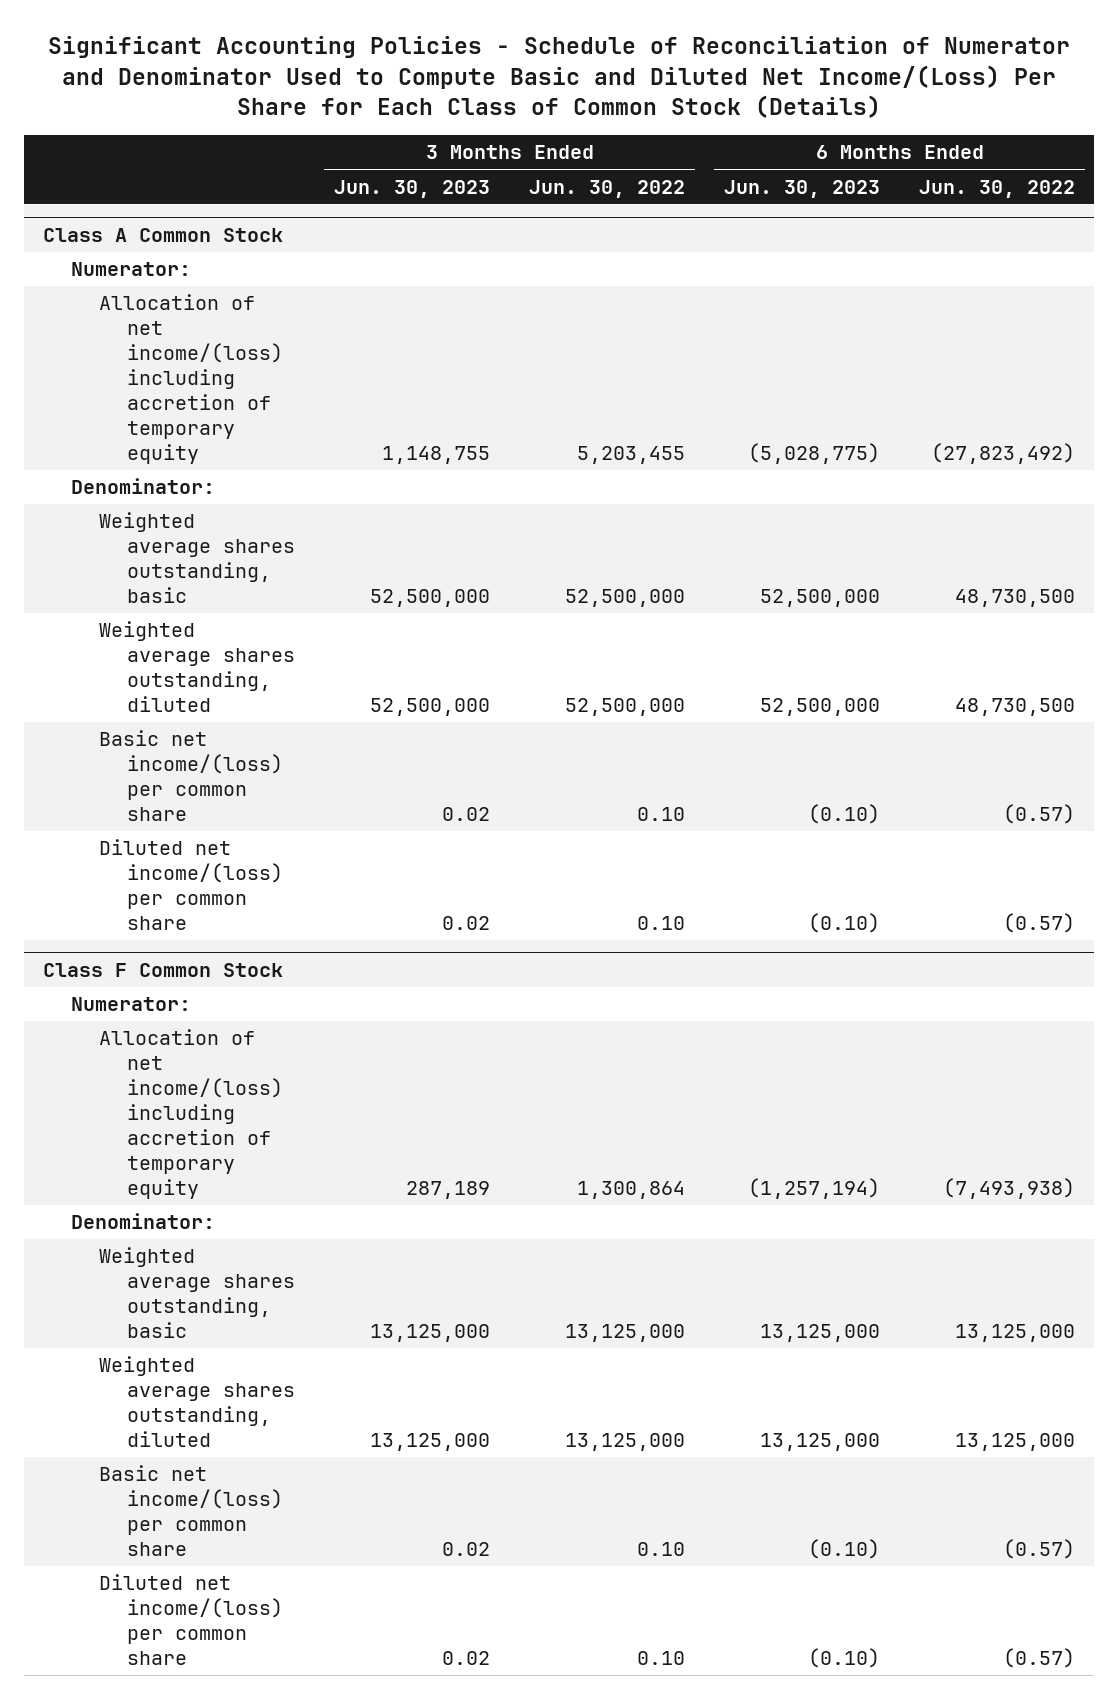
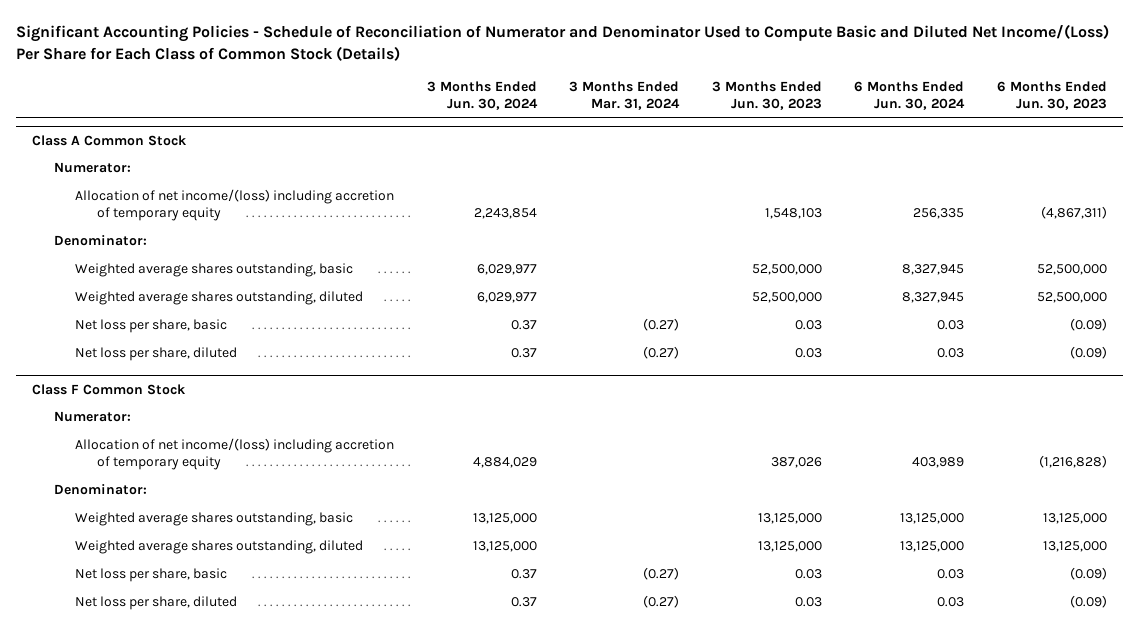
[529,179,686,198] Jun. 30, 2022 -> none
[918,179,1075,198] Jun. 30, 2022 -> none
none -> [426,80,538,110] 3 Months Ended Jun. 30, 2024
none -> [569,80,681,110] 3 Months Ended Mar. 31, 2024
none -> [854,80,966,110] 6 Months Ended Jun. 30, 2024
[382,446,491,465] 1,148,755 -> [764,208,822,220] 1,548,103
[748,443,881,465] (5,028,775) -> [1040,206,1107,220] (4,867,311)
[99,730,284,822] Basic net income/(loss) per common share -> [75,319,228,334] Net loss per share, basic
[442,807,491,822] 0.02 -> [794,320,822,331] 0.03
[808,804,881,825] (0.10) -> [1069,318,1107,332] (0.09)
[99,839,284,931] Diluted net income/(loss) per common share -> [75,347,238,362] Net loss per share, diluted
[442,916,491,931] 0.02 -> [794,348,822,359] 0.03
[808,913,881,934] (0.10) -> [1069,346,1107,360] (0.09)
[406,1181,491,1200] 287,189 -> [770,457,822,469] 387,026
[748,1178,881,1200] (1,257,194) -> [1038,455,1107,469] (1,216,828)
[99,1465,284,1557] Basic net income/(loss) per common share -> [75,568,228,583] Net loss per share, basic
[442,1542,491,1557] 0.02 -> [794,569,822,580] 0.03
[808,1539,881,1560] (0.10) -> [1069,567,1107,581] (0.09)
[99,1574,284,1666] Diluted net income/(loss) per common share -> [75,596,238,611] Net loss per share, diluted
[442,1651,491,1666] 0.02 -> [794,597,822,608] 0.03
[808,1648,881,1669] (0.10) -> [1069,595,1107,609] (0.09)

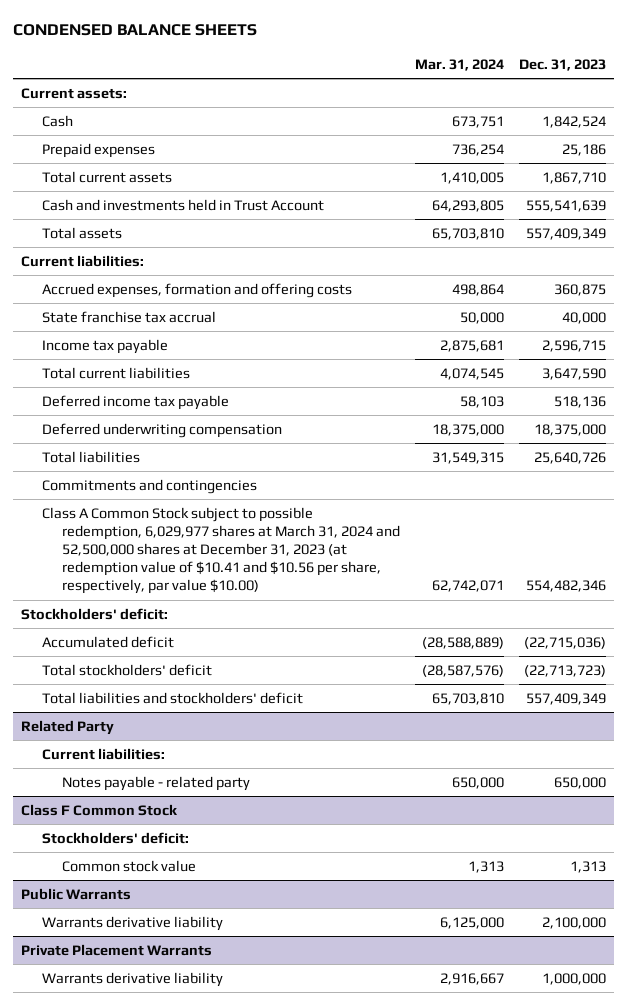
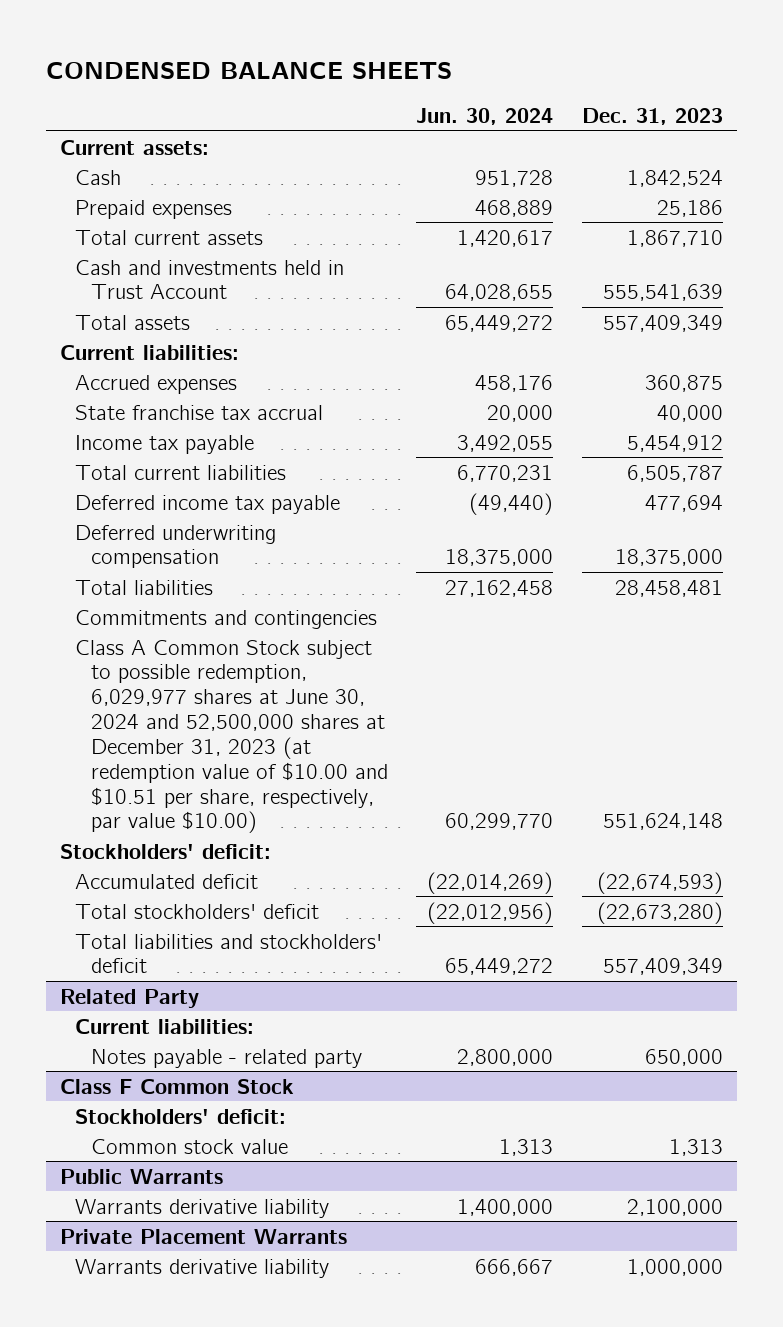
[415,58,505,71] Mar. 31, 2024 -> none
none -> [416,107,554,125] Jun. 30, 2024
[41,282,352,298] Accrued expenses, formation and offering costs -> [75,374,238,394] Accrued expenses
[542,339,607,352] 2,596,715 -> [626,434,723,452] 5,454,912
[542,367,607,380] 3,647,590 -> [626,464,723,482] 6,505,787
[554,395,607,408] 518,136 -> [644,494,723,512] 477,694
[534,451,607,464] 25,640,726 -> [614,579,723,597] 28,458,481
[41,506,401,595] Class A Common Stock subject to possible redemption, 6,029,977 shares at March 31, 2024 and 52,500,000 shares at December 31, 2023 (at redemption value of $10.41 and $10.56 per share, respectively, par value $10.00) -> [75,639,388,834] Class A Common Stock subject to possible redemption, 6,029,977 shares at June 30, 2024 and 52,500,000 shares at December 31, 2023 (at redemption value of $10.00 and $10.51 per share, respectively, par value $10.00)
[526,580,607,593] 554,482,346 -> [602,813,723,831] 551,624,148
[524,636,607,649] (22,715,036) -> [596,871,723,894] (22,674,593)
[524,664,607,677] (22,713,723) -> [596,901,723,924] (22,673,280)

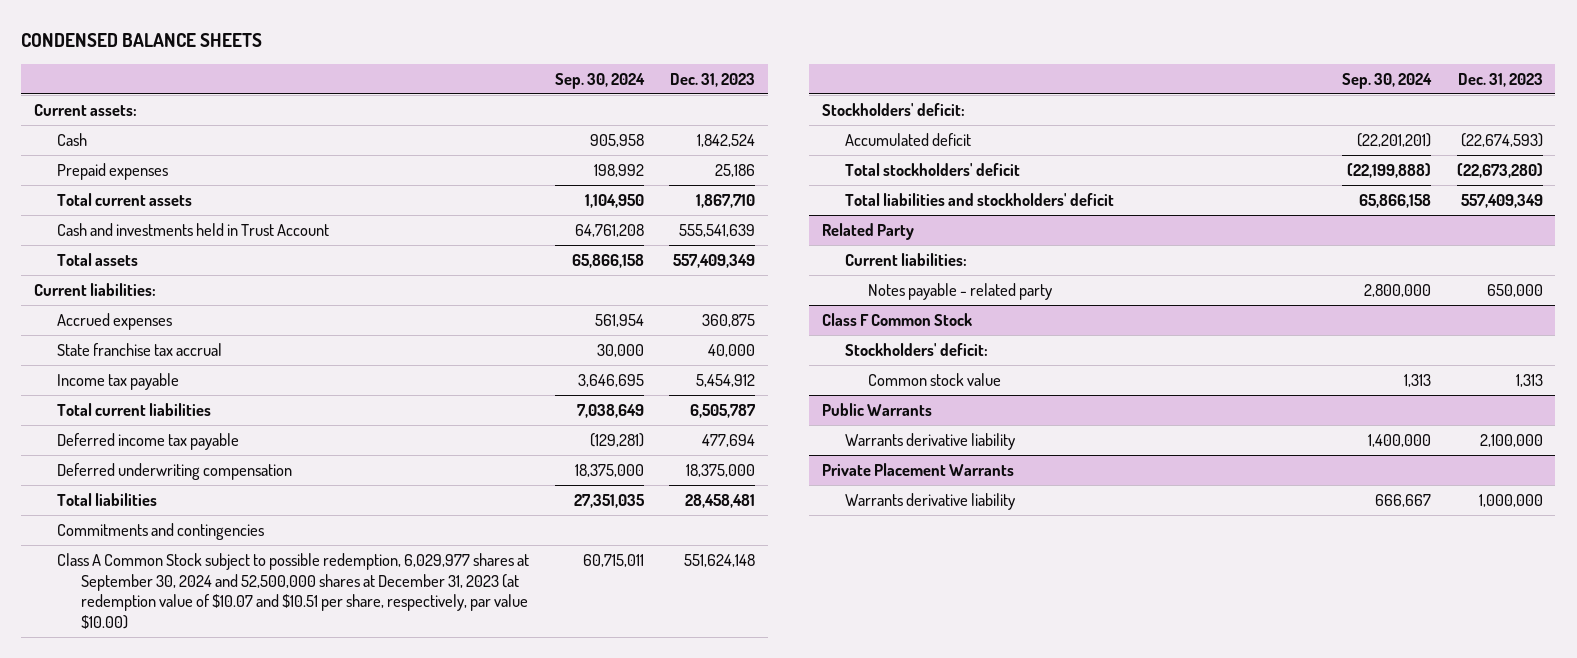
[416,107,554,125] Jun. 30, 2024 -> none
none -> [554,73,645,90] Sep. 30, 2024
[75,639,388,834] Class A Common Stock subject to possible redemption, 6,029,977 shares at June 30, 2024 and 52,500,000 shares at December 31, 2023 (at redemption value of $10.00 and $10.51 per share, respectively, par value $10.00) -> [57,553,530,629] Class A Common Stock subject to possible redemption, 6,029,977 shares at September 30, 2024 and 52,500,000 shares at December 31, 2023 (at redemption value of $10.07 and $10.51 per share, respectively, par value $10.00)

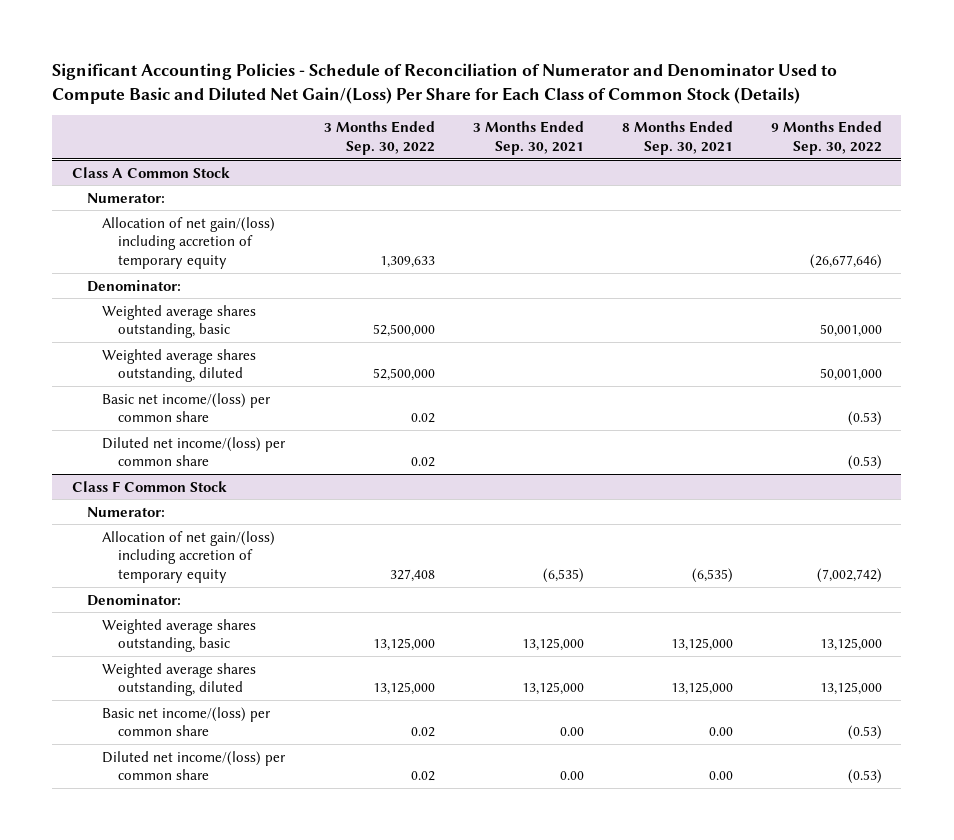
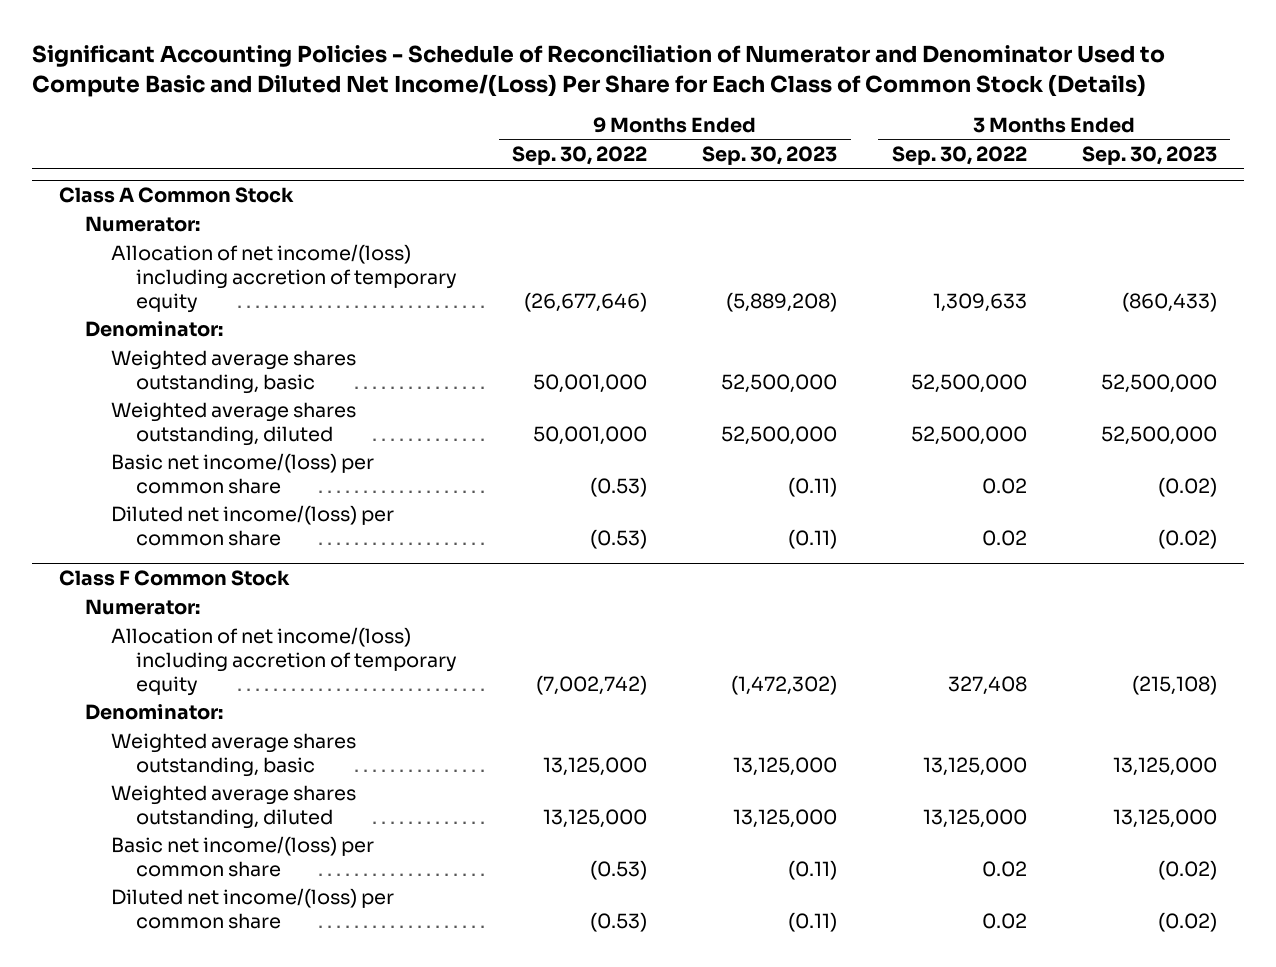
[52,62,838,104] Significant Accounting Policies - Schedule of Reconciliation of Numerator and Denominator Used to Compute Basic and Diluted Net Gain/(Loss) Per Share for Each Class of Common Stock (Details) -> [31,44,1165,97] Significant Accounting Policies - Schedule of Reconciliation of Numerator and Denominator Used to Compute Basic and Diluted Net Income/(Loss) Per Share for Each Class of Common Stock (Details)
[472,121,584,156] 3 Months Ended Sep. 30, 2021 -> none
[622,121,734,156] 8 Months Ended Sep. 30, 2021 -> none
none -> [702,146,838,166] Sep. 30, 2023
none -> [1081,146,1217,166] Sep. 30, 2023
[102,216,276,270] Allocation of net gain/(loss) including accretion of temporary equity -> [110,244,458,313] Allocation of net income/(loss) including accretion of temporary equity
[102,530,276,584] Allocation of net gain/(loss) including accretion of temporary equity -> [110,627,458,696] Allocation of net income/(loss) including accretion of temporary equity

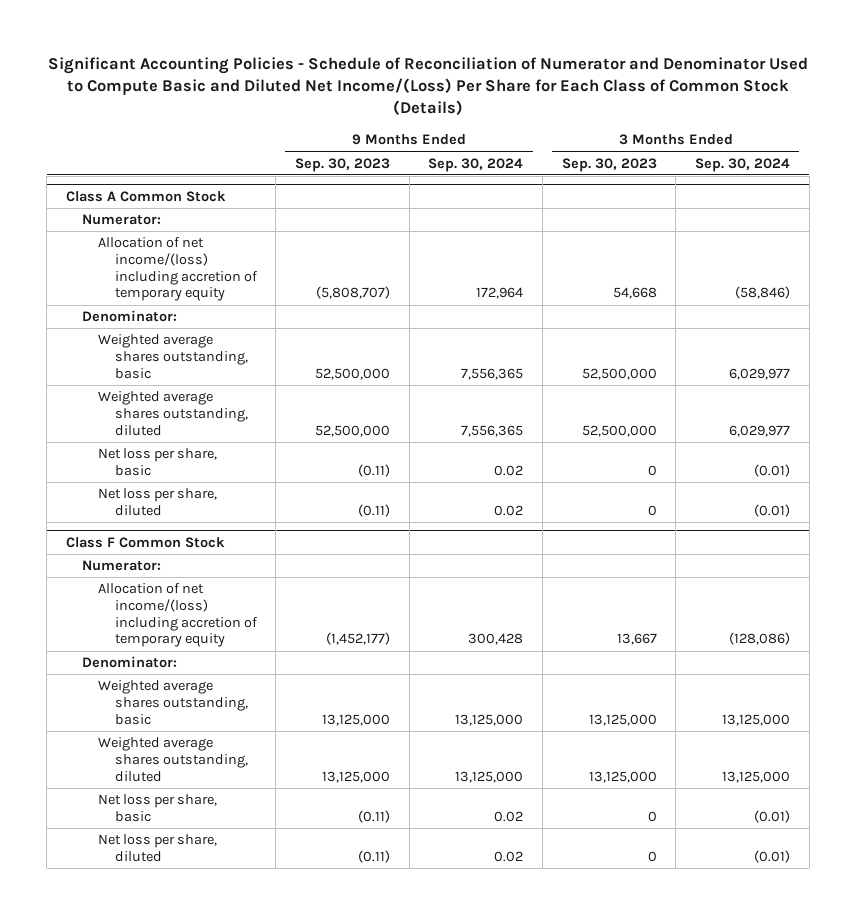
[512,146,648,166] Sep. 30, 2022 -> none
[891,146,1027,166] Sep. 30, 2022 -> none
none -> [428,157,524,172] Sep. 30, 2024
none -> [694,157,790,172] Sep. 30, 2024
[726,291,838,312] (5,889,208) -> [315,286,390,300] (5,808,707)
[1121,291,1217,312] (860,433) -> [612,287,657,300] 54,668
[110,453,374,495] Basic net income/(loss) per common share -> [98,448,218,476] Net loss per share, basic
[1157,477,1217,498] (0.02) -> [647,464,657,476] 0
[110,505,394,547] Diluted net income/(loss) per common share -> [98,488,218,516] Net loss per share, diluted
[1157,529,1217,550] (0.02) -> [647,504,657,516] 0
[731,674,838,695] (1,472,302) -> [325,632,390,646] (1,452,177)
[1131,674,1217,695] (215,108) -> [616,633,657,646] 13,667
[110,836,374,878] Basic net income/(loss) per common share -> [98,794,218,822] Net loss per share, basic
[1157,860,1217,881] (0.02) -> [647,810,657,822] 0
[110,888,394,930] Diluted net income/(loss) per common share -> [98,834,218,862] Net loss per share, diluted
[1157,912,1217,933] (0.02) -> [647,850,657,862] 0

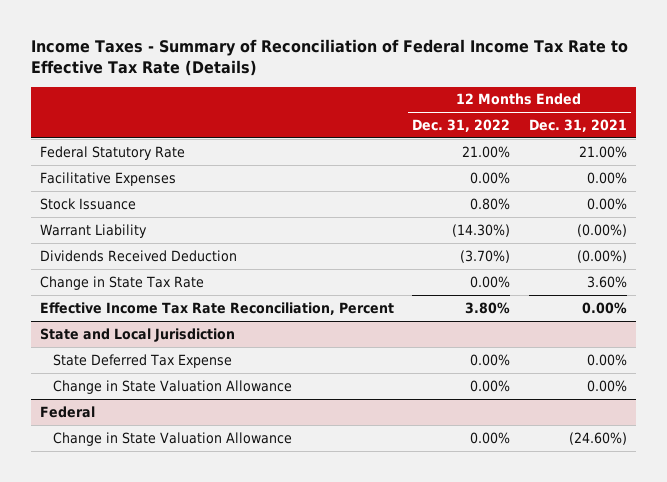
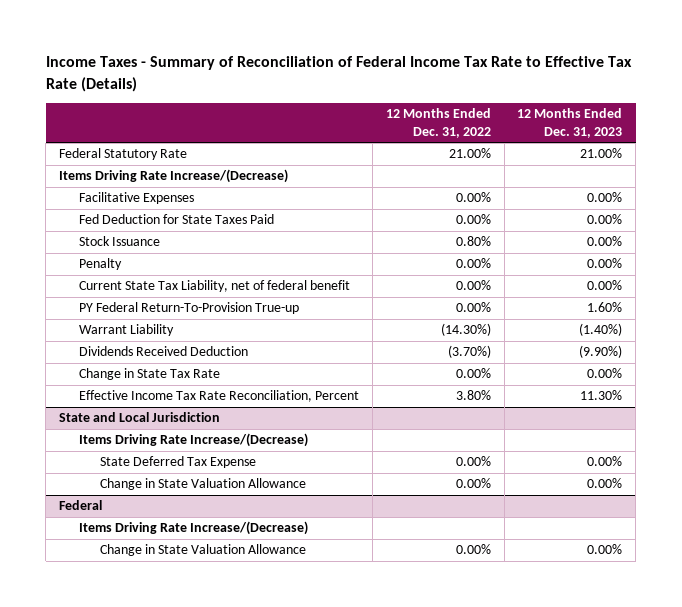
[528,119,627,133] Dec. 31, 2021 -> none
none -> [517,108,623,138] 12 Months Ended Dec. 31, 2023
none -> [59,169,289,184] Items Driving Rate Increase/(Decrease)
none -> [79,214,275,225] Fed Deduction for State Taxes Paid
none -> [79,258,123,271] Penalty
none -> [79,280,351,293] Current State Tax Liability, net of federal benefit
none -> [79,302,300,315] PY Federal Return-To-Provision True-up
none -> [79,433,309,448] Items Driving Rate Increase/(Decrease)
none -> [79,521,309,536] Items Driving Rate Increase/(Decrease)

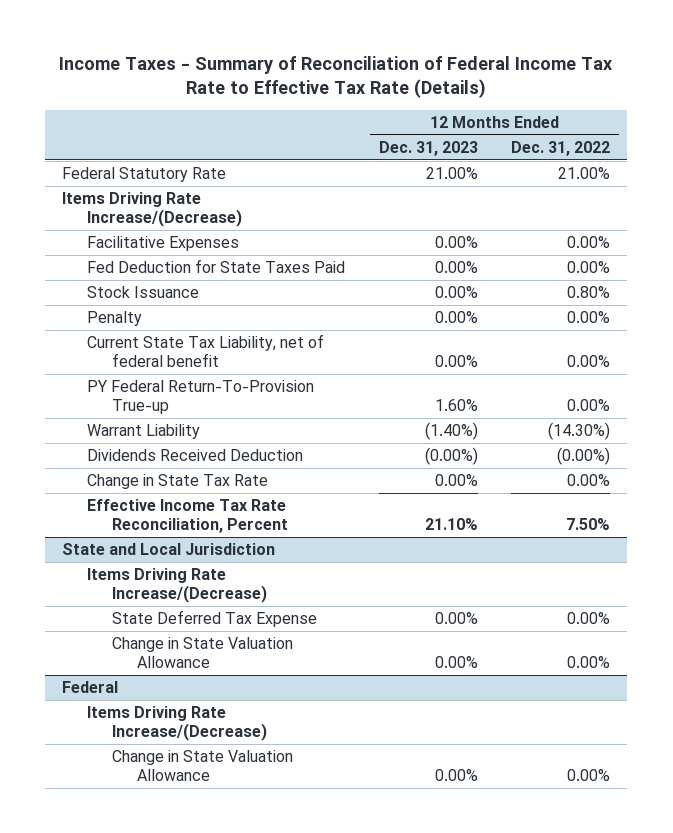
[447,345,491,359] (3.70%) -> [557,447,611,466] (0.00%)
[579,345,623,359] (9.90%) -> [424,447,478,466] (0.00%)
[455,390,491,401] 3.80% -> [566,517,611,530] 7.50%
[580,390,623,401] 11.30% -> [424,517,478,530] 21.10%

